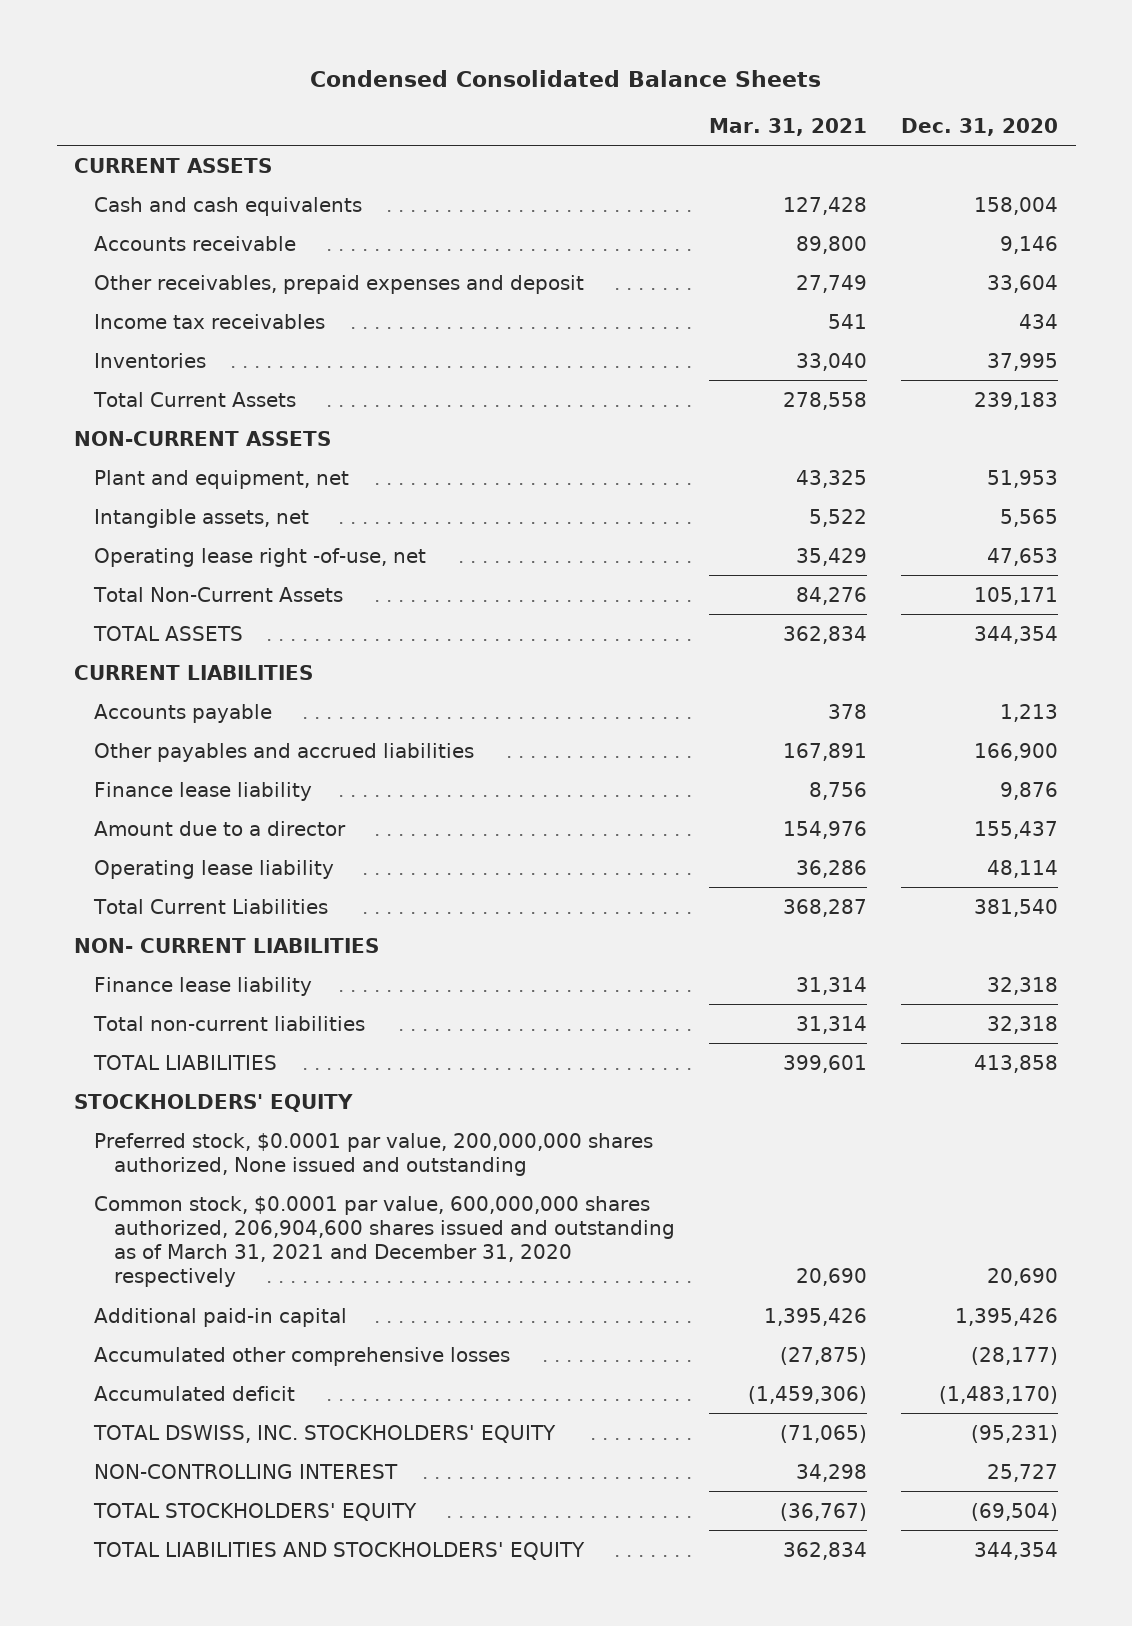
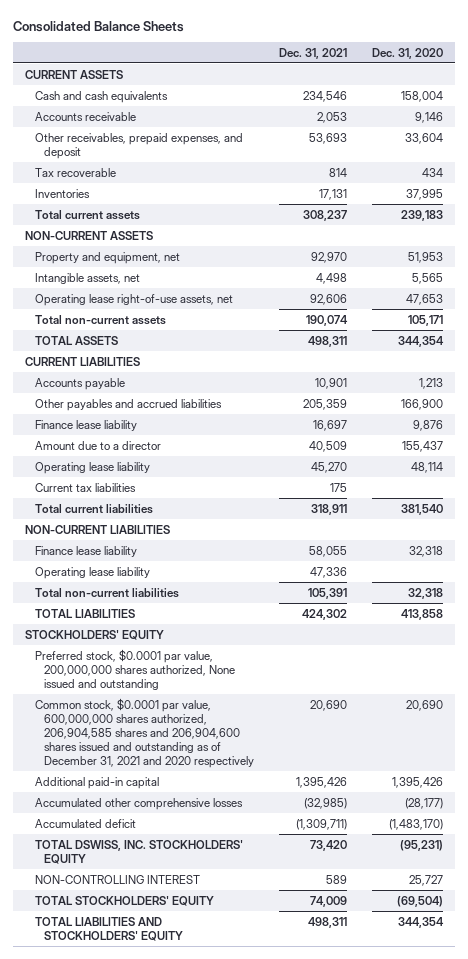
[310,69,822,87] Condensed Consolidated Balance Sheets -> [12,20,184,32] Consolidated Balance Sheets
[709,117,868,136] Mar. 31, 2021 -> none
none -> [278,47,347,59] Dec. 31, 2021
[94,274,585,294] Other receivables, prepaid expenses and deposit -> [34,132,243,159] Other receivables, prepaid expenses, and deposit
[94,313,326,329] Income tax receivables -> [34,167,116,177] Tax recoverable
[93,391,297,407] Total Current Assets -> [34,209,140,220] Total current assets
[94,469,350,489] Plant and equipment, net -> [34,251,180,264] Property and equipment, net
[94,547,427,567] Operating lease right -of-use, net -> [34,293,233,306] Operating lease right-of-use assets, net
[93,586,344,602] Total Non-Current Assets -> [34,314,166,325] Total non-current assets
none -> [34,482,136,492] Current tax liabilities
[93,898,329,914] Total Current Liabilities -> [34,503,153,514] Total current liabilities
[73,937,379,953] NON- CURRENT LIABILITIES -> [25,524,171,534] NON-CURRENT LIABILITIES
none -> [34,566,150,579] Operating lease liability
[94,1195,676,1288] Common stock, $0.0001 par value, 600,000,000 shares authorized, 206,904,600 shares issued and outstanding as of March 31, 2021 and December 31, 2020 respectively -> [34,697,254,768] Common stock, $0.0001 par value, 600,000,000 shares authorized, 206,904,585 shares and 206,904,600 shares issued and outstanding as of December 31, 2021 and 2020 respectively

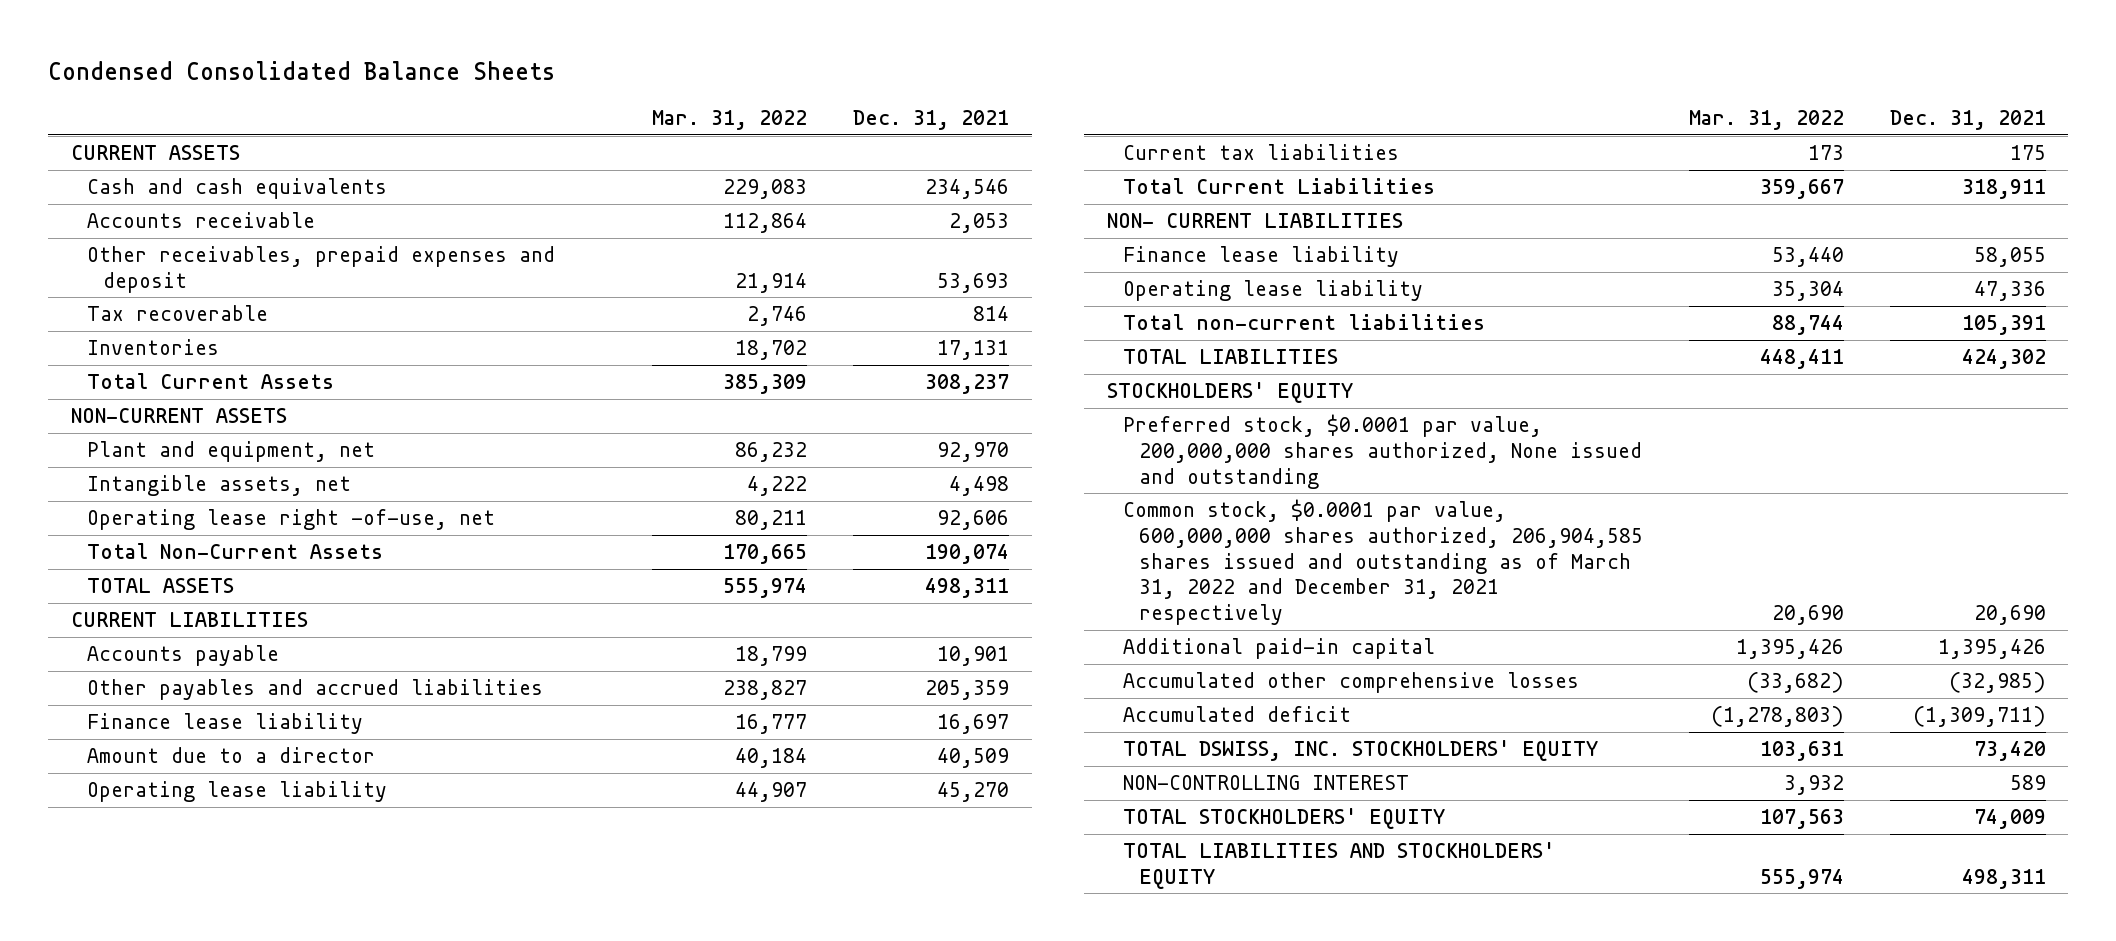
[12,20,184,32] Consolidated Balance Sheets -> [47,61,555,81] Condensed Consolidated Balance Sheets
[371,47,443,59] Dec. 31, 2020 -> none
none -> [652,110,808,131] Mar. 31, 2022
[34,132,243,159] Other receivables, prepaid expenses, and deposit -> [86,245,555,293] Other receivables, prepaid expenses and deposit
[34,209,140,220] Total current assets -> [86,372,334,389] Total Current Assets
[34,251,180,264] Property and equipment, net -> [86,440,375,462] Plant and equipment, net
[34,293,233,306] Operating lease right-of-use assets, net -> [86,508,495,530] Operating lease right -of-use, net
[34,314,166,325] Total non-current assets -> [86,542,383,559] Total Non-Current Assets
[34,503,153,514] Total current liabilities -> [1123,177,1436,194] Total Current Liabilities
[25,524,171,534] NON-CURRENT LIABILITIES -> [1107,212,1404,228] NON- CURRENT LIABILITIES
[34,697,254,768] Common stock, $0.0001 par value, 600,000,000 shares authorized, 206,904,585 shares and 206,904,600 shares issued and outstanding as of December 31, 2021 and 2020 respectively -> [1123,498,1643,626] Common stock, $0.0001 par value, 600,000,000 shares authorized, 206,904,585 shares issued and outstanding as of March 31, 2022 and December 31, 2021 respectively

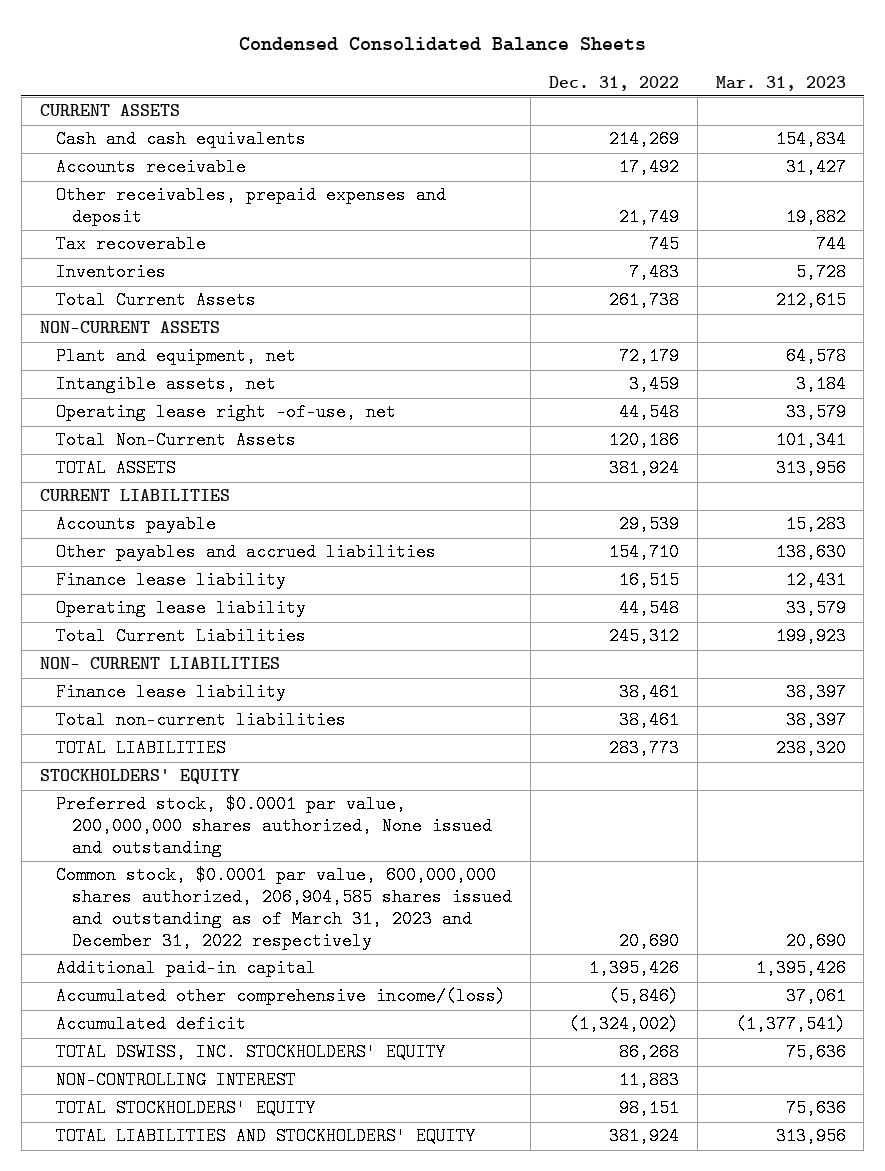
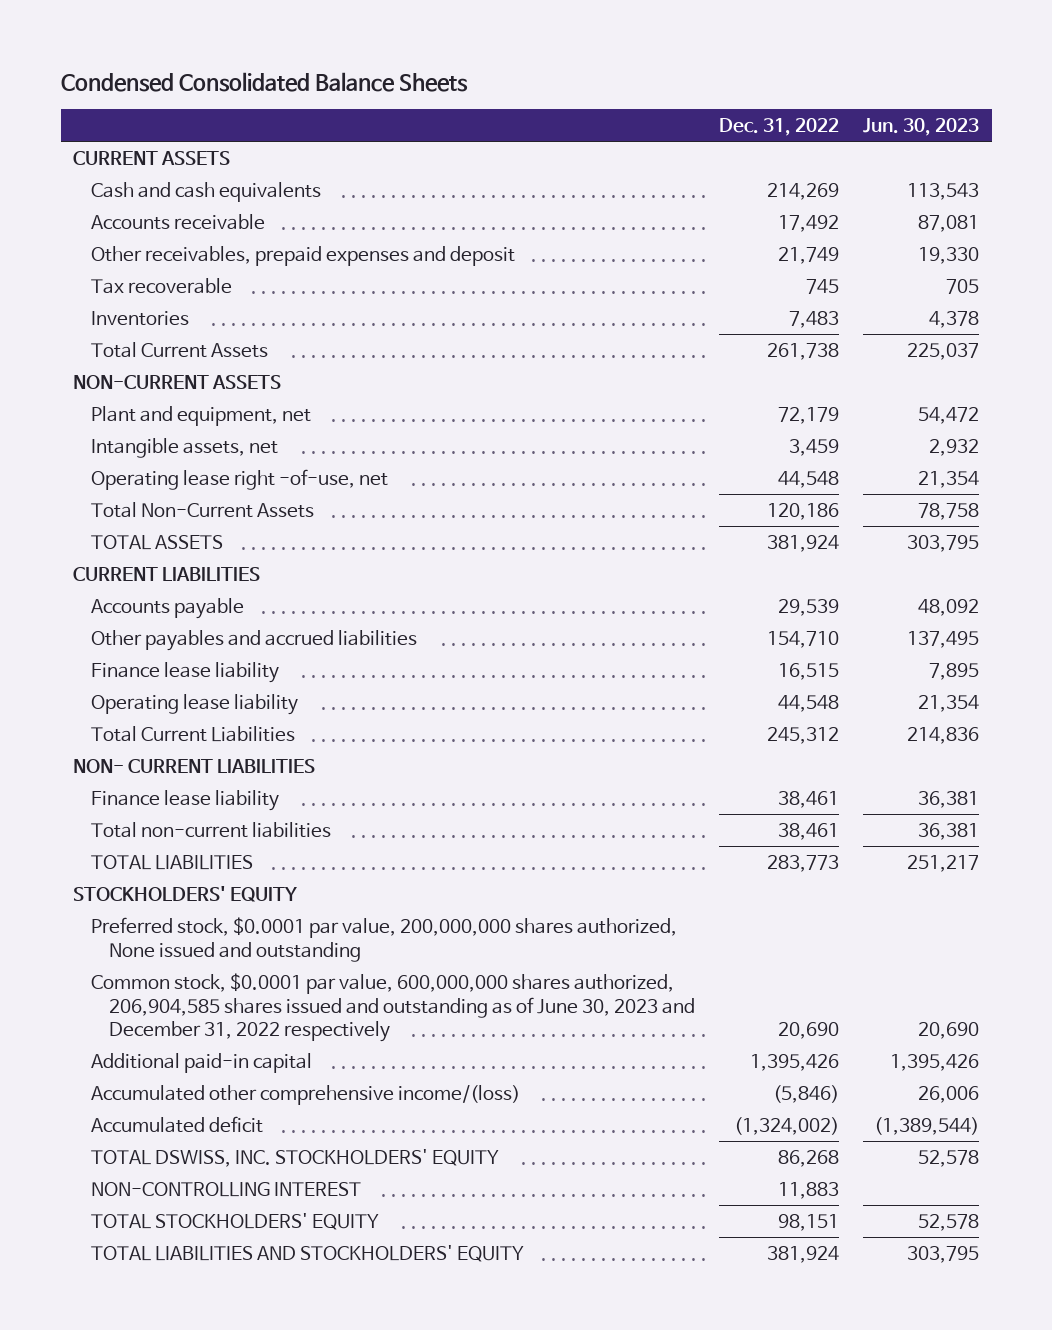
[715,75,846,91] Mar. 31, 2023 -> none
none -> [863,118,980,137] Jun. 30, 2023
[55,866,513,951] Common stock, $0.0001 par value, 600,000,000 shares authorized, 206,904,585 shares issued and outstanding as of March 31, 2023 and December 31, 2022 respectively -> [90,972,696,1043] Common stock, $0.0001 par value, 600,000,000 shares authorized, 206,904,585 shares issued and outstanding as of June 30, 2023 and December 31, 2022 respectively

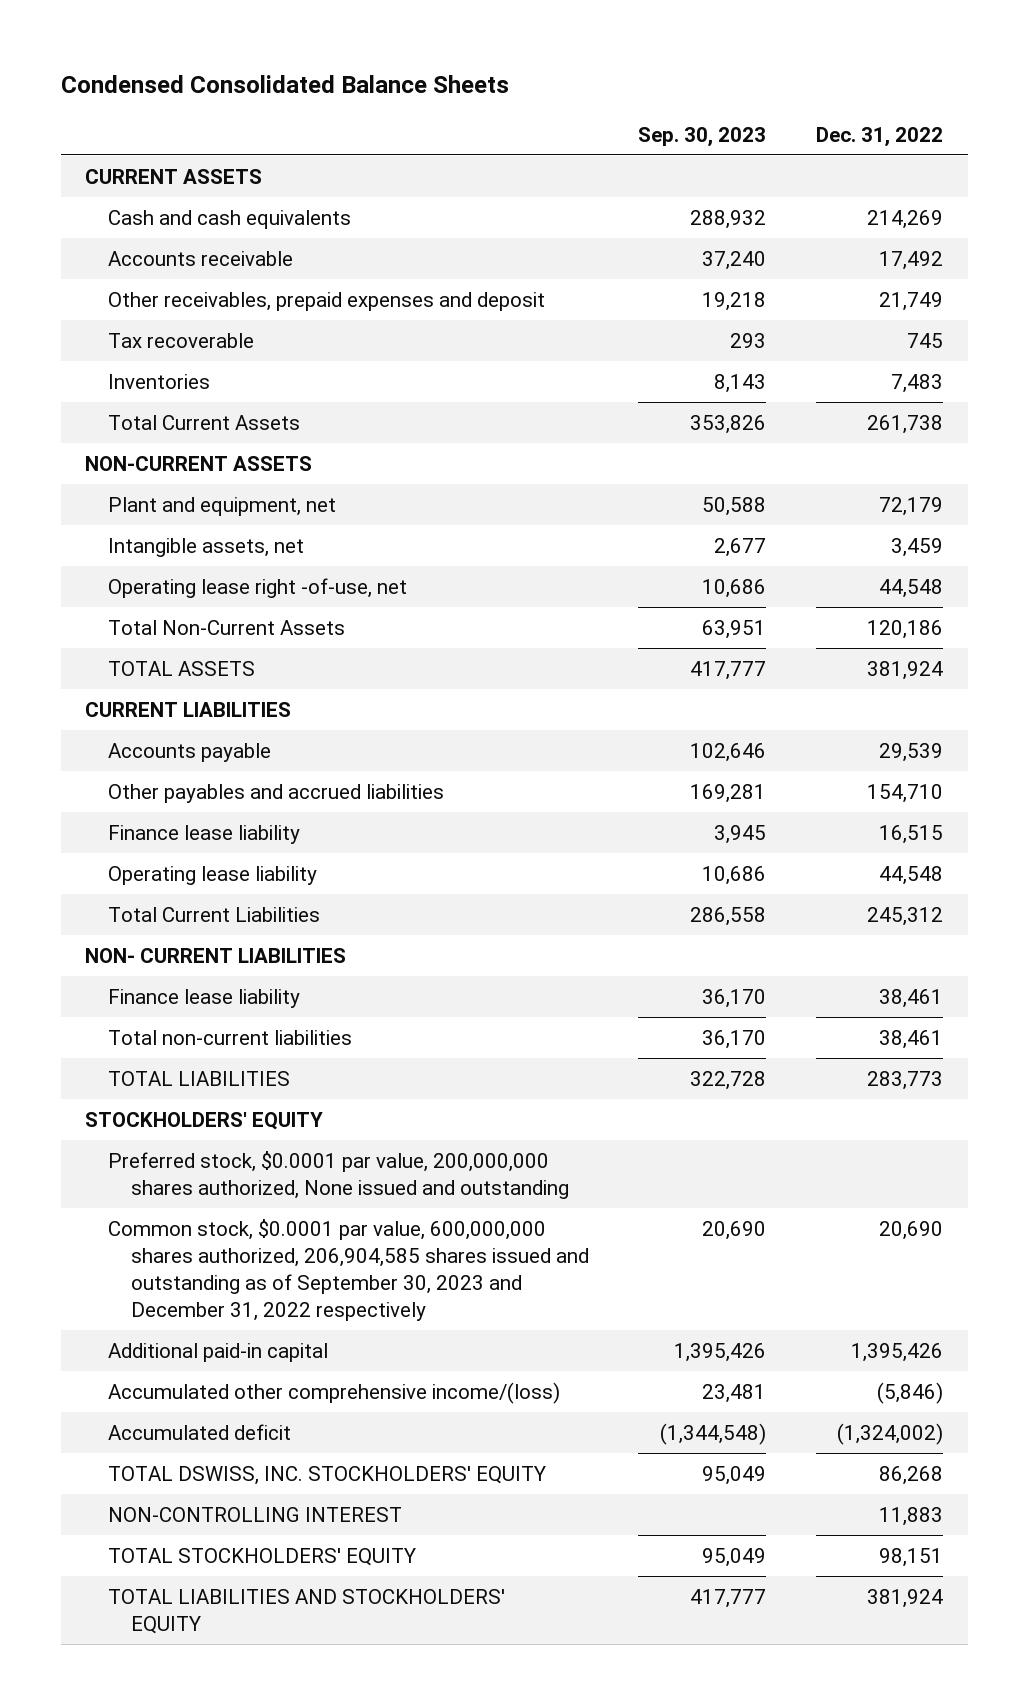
[863,118,980,137] Jun. 30, 2023 -> none
none -> [638,126,767,147] Sep. 30, 2023
[90,972,696,1043] Common stock, $0.0001 par value, 600,000,000 shares authorized, 206,904,585 shares issued and outstanding as of June 30, 2023 and December 31, 2022 respectively -> [108,1218,589,1321] Common stock, $0.0001 par value, 600,000,000 shares authorized, 206,904,585 shares issued and outstanding as of September 30, 2023 and December 31, 2022 respectively

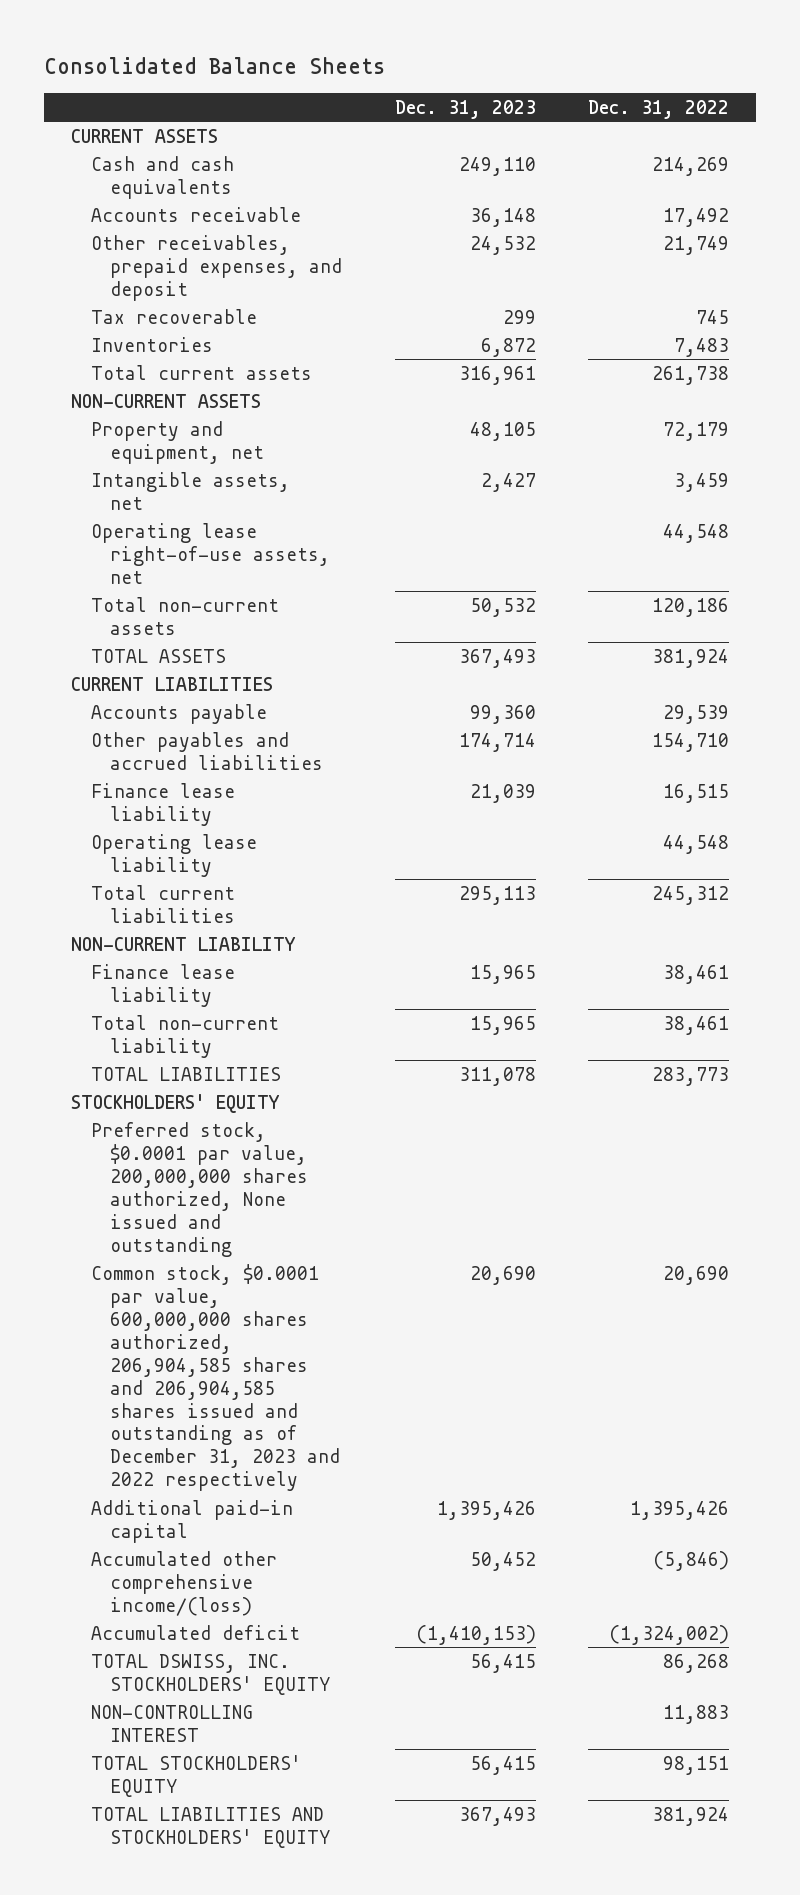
[60,74,509,93] Condensed Consolidated Balance Sheets -> [44,56,386,74] Consolidated Balance Sheets
[638,126,767,147] Sep. 30, 2023 -> none
none -> [394,99,536,119] Dec. 31, 2023
[108,291,546,311] Other receivables, prepaid expenses and deposit -> [90,234,343,301] Other receivables, prepaid expenses, and deposit
[108,414,301,430] Total Current Assets -> [90,364,312,380] Total current assets
[108,496,337,516] Plant and equipment, net -> [90,420,265,464] Property and equipment, net
[108,577,408,598] Operating lease right -of-use, net -> [90,522,331,584] Operating lease right-of-use assets, net
[108,619,346,635] Total Non-Current Assets -> [90,596,279,635] Total non-current assets
[108,906,321,922] Total Current Liabilities -> [90,884,236,923] Total current liabilities
[85,947,347,963] NON- CURRENT LIABILITIES -> [70,936,296,951] NON-CURRENT LIABILITY
[108,1029,353,1045] Total non-current liabilities -> [90,1014,279,1058] Total non-current liability
[108,1218,589,1321] Common stock, $0.0001 par value, 600,000,000 shares authorized, 206,904,585 shares issued and outstanding as of September 30, 2023 and December 31, 2022 respectively -> [90,1263,341,1492] Common stock, $0.0001 par value, 600,000,000 shares authorized, 206,904,585 shares and 206,904,585 shares issued and outstanding as of December 31, 2023 and 2022 respectively

